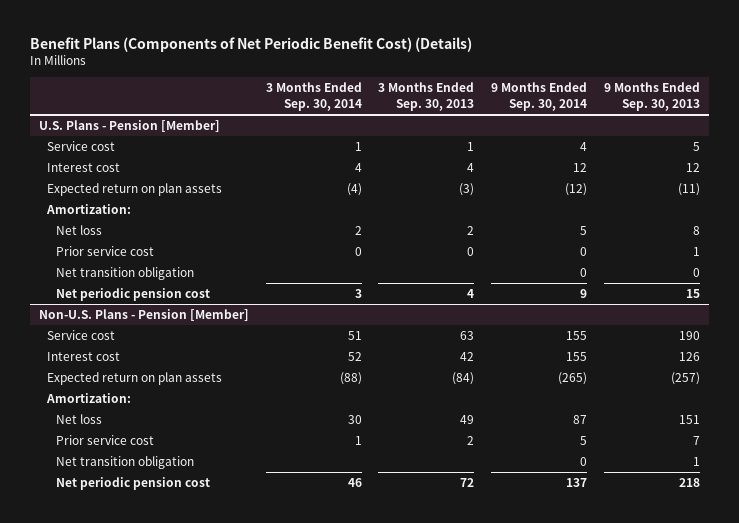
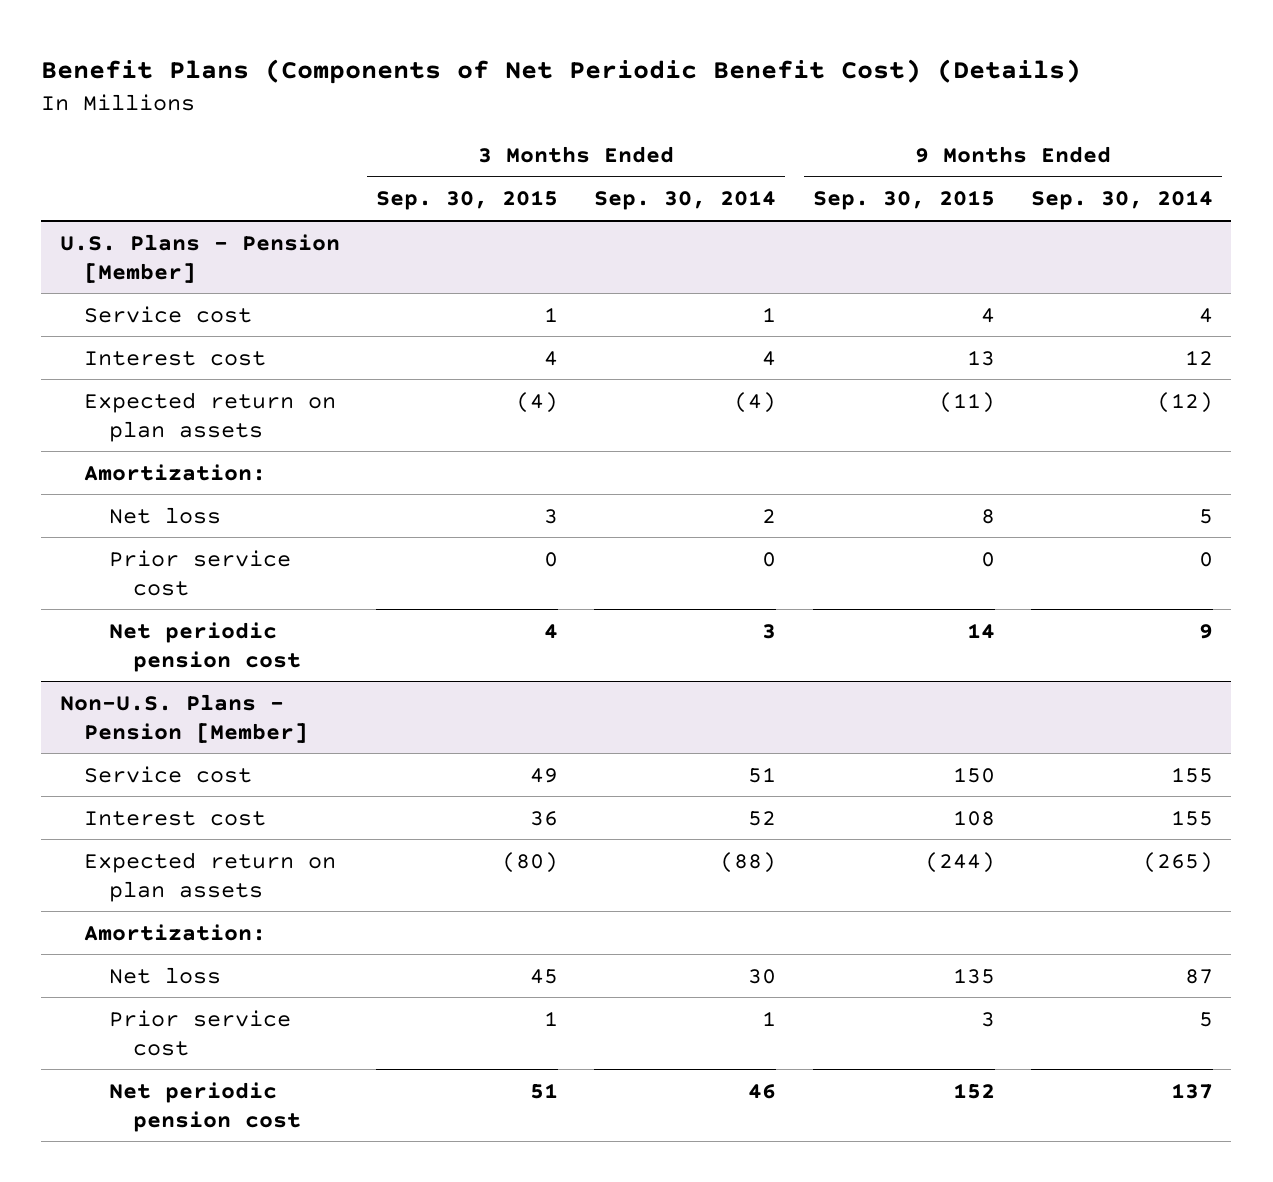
[378,82,475,111] 3 Months Ended Sep. 30, 2013 -> none
[604,82,701,111] 9 Months Ended Sep. 30, 2013 -> none
none -> [375,190,558,211] Sep. 30, 2015
none -> [812,190,995,211] Sep. 30, 2015
[55,267,194,281] Net transition obligation -> none
[55,456,194,470] Net transition obligation -> none

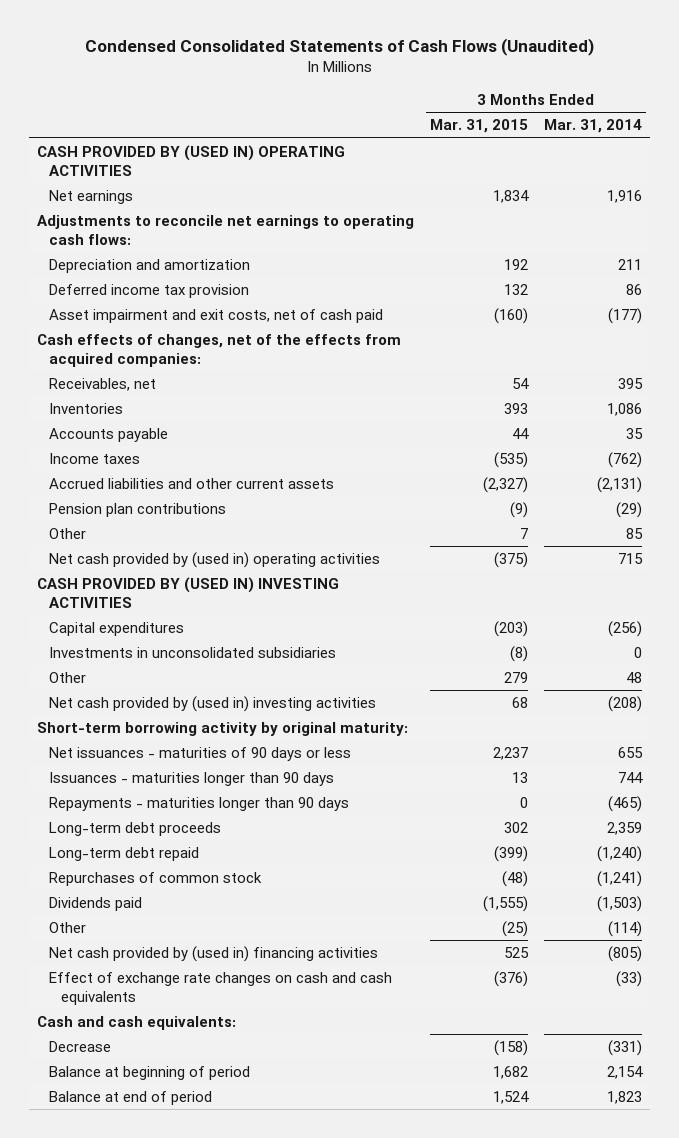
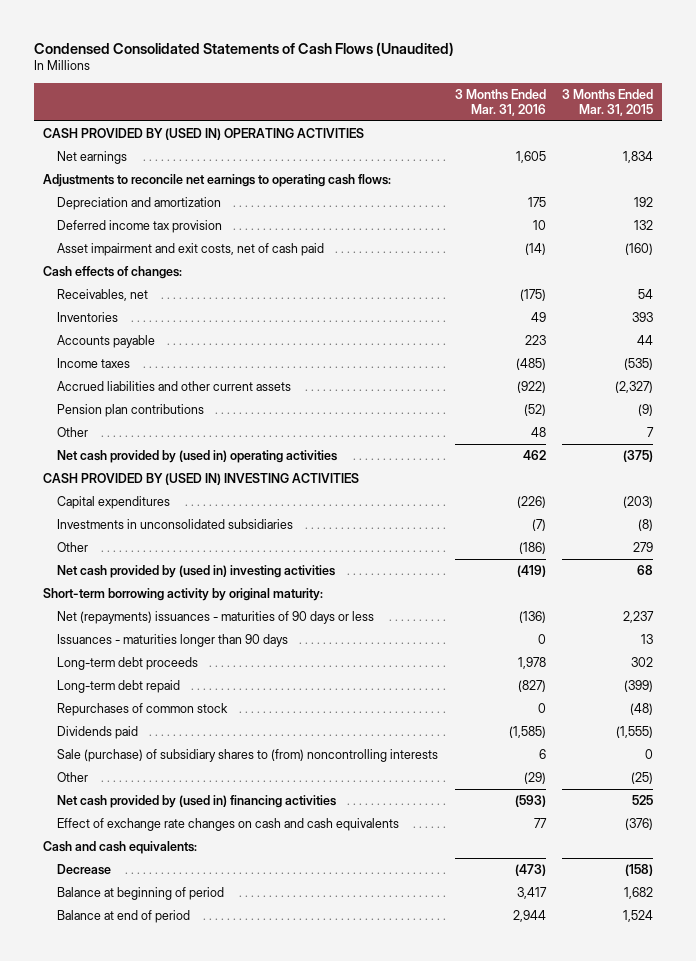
[544,119,643,134] Mar. 31, 2014 -> none
none -> [454,88,546,116] 3 Months Ended Mar. 31, 2016
[37,333,402,367] Cash effects of changes, net of the effects from acquired companies: -> [42,266,182,280] Cash effects of changes:
[49,746,352,761] Net issuances - maturities of 90 days or less -> [56,611,374,625] Net (repayments) issuances - maturities of 90 days or less
[49,796,350,811] Repayments - maturities longer than 90 days -> none
none -> [56,749,438,763] Sale (purchase) of subsidiary shares to (from) noncontrolling interests

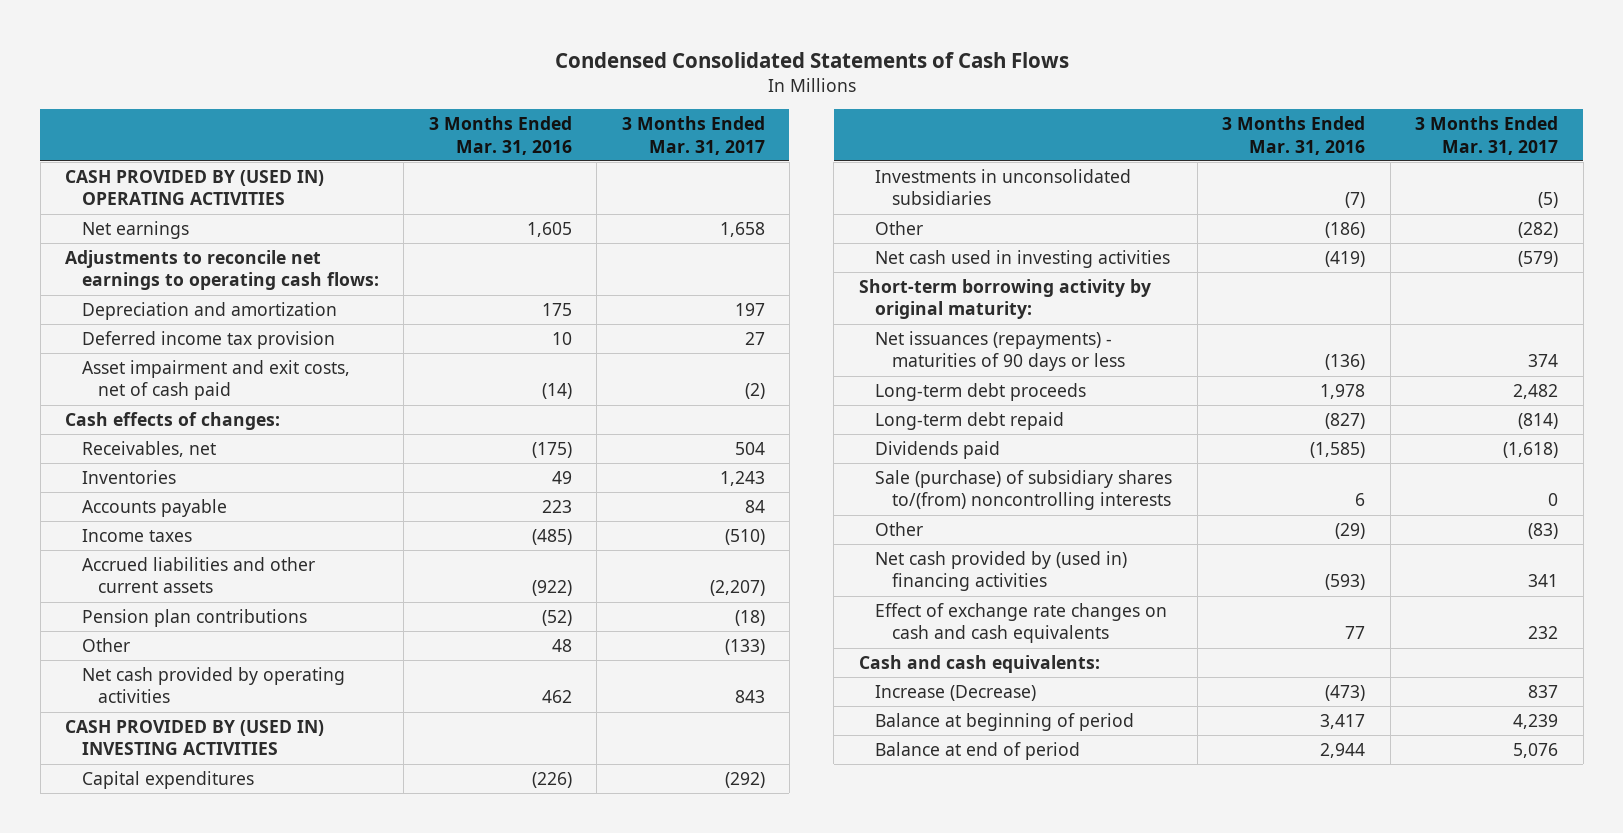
[34,41,455,56] Condensed Consolidated Statements of Cash Flows (Unaudited) -> [554,51,1069,68] Condensed Consolidated Statements of Cash Flows
[562,88,654,116] 3 Months Ended Mar. 31, 2015 -> none
none -> [621,116,765,155] 3 Months Ended Mar. 31, 2017
[56,450,337,464] Net cash provided by (used in) operating activities -> [81,666,345,704] Net cash provided by operating activities
[56,565,335,579] Net cash provided by (used in) investing activities -> [875,249,1171,268] Net cash used in investing activities
[56,634,288,648] Issuances - maturities longer than 90 days -> none
[56,611,374,625] Net (repayments) issuances - maturities of 90 days or less -> [875,330,1125,372] Net issuances (repayments) - maturities of 90 days or less
[56,703,228,717] Repurchases of common stock -> none
[56,749,438,763] Sale (purchase) of subsidiary shares to (from) noncontrolling interests -> [875,469,1173,511] Sale (purchase) of subsidiary shares to/(from) noncontrolling interests
[56,864,111,876] Decrease -> [875,684,1037,701] Increase (Decrease)

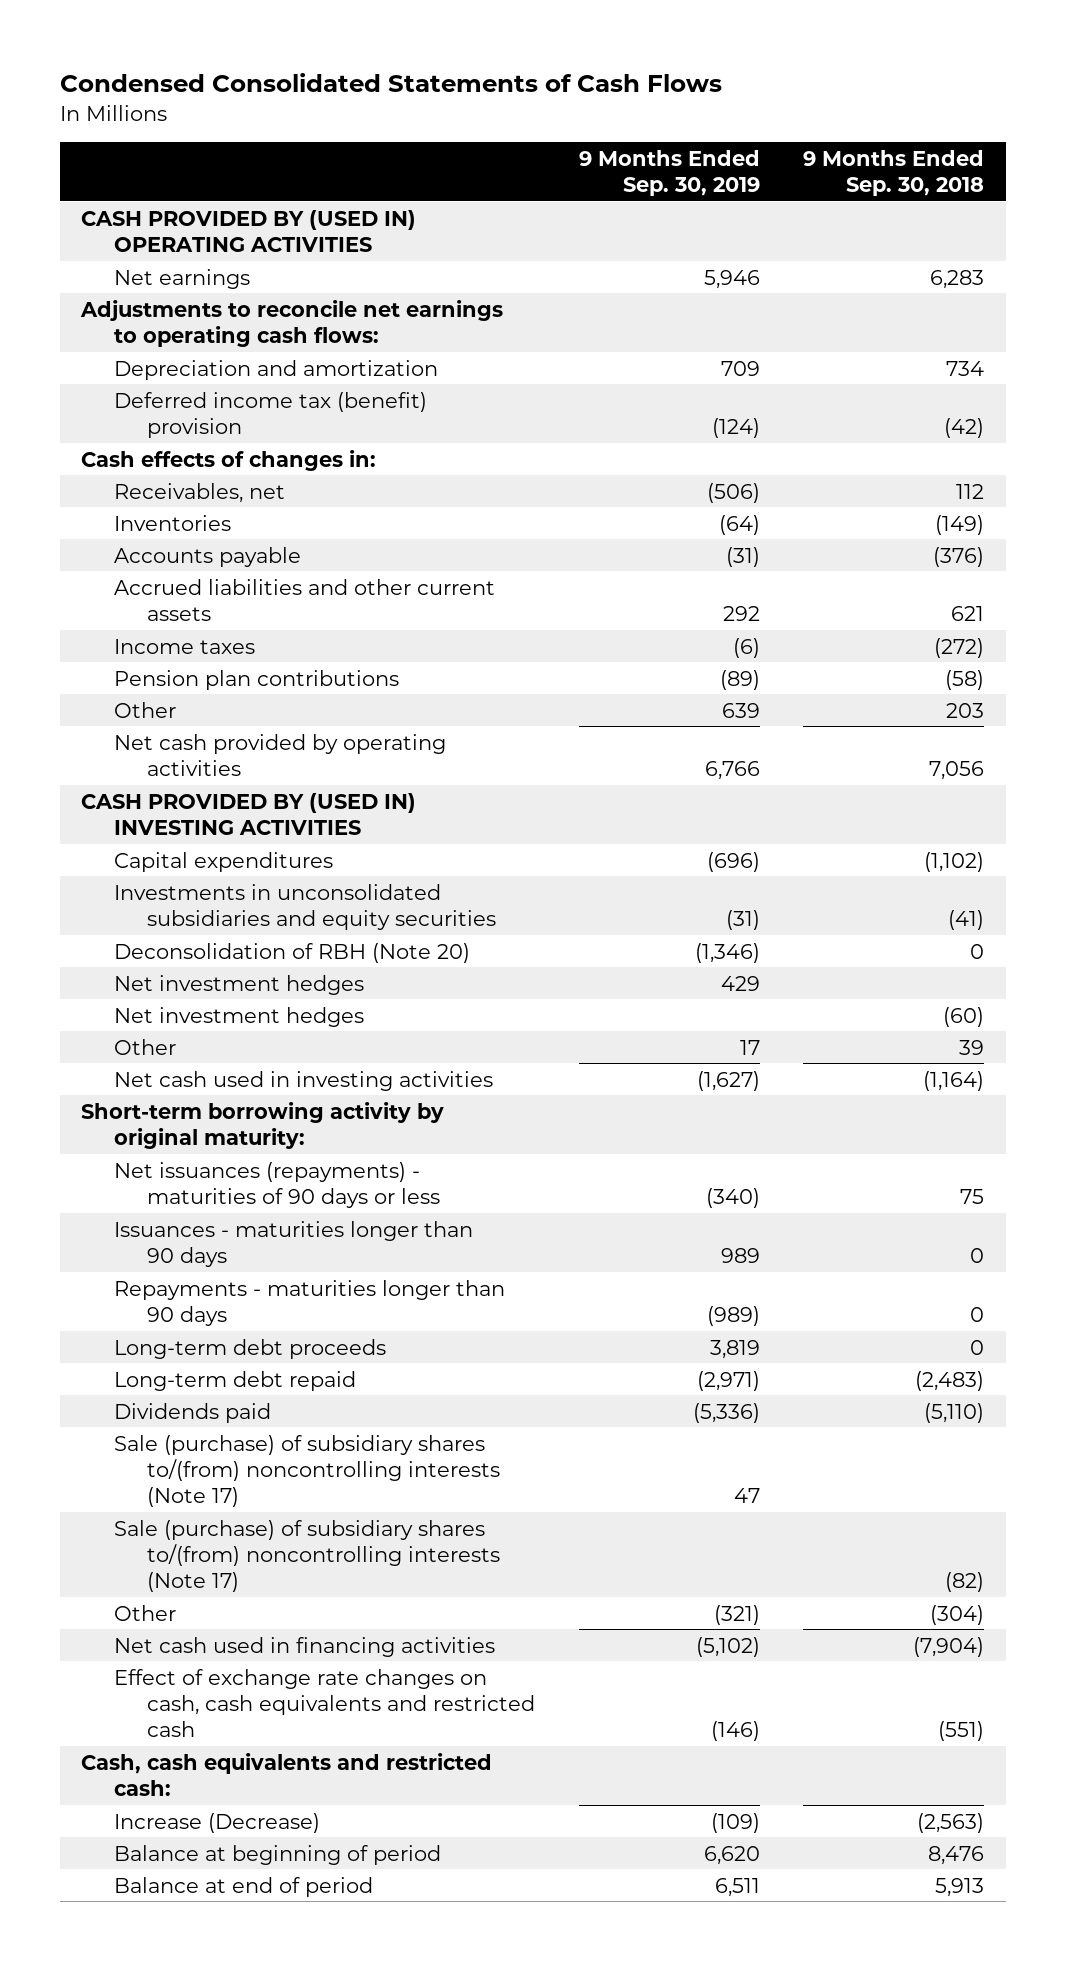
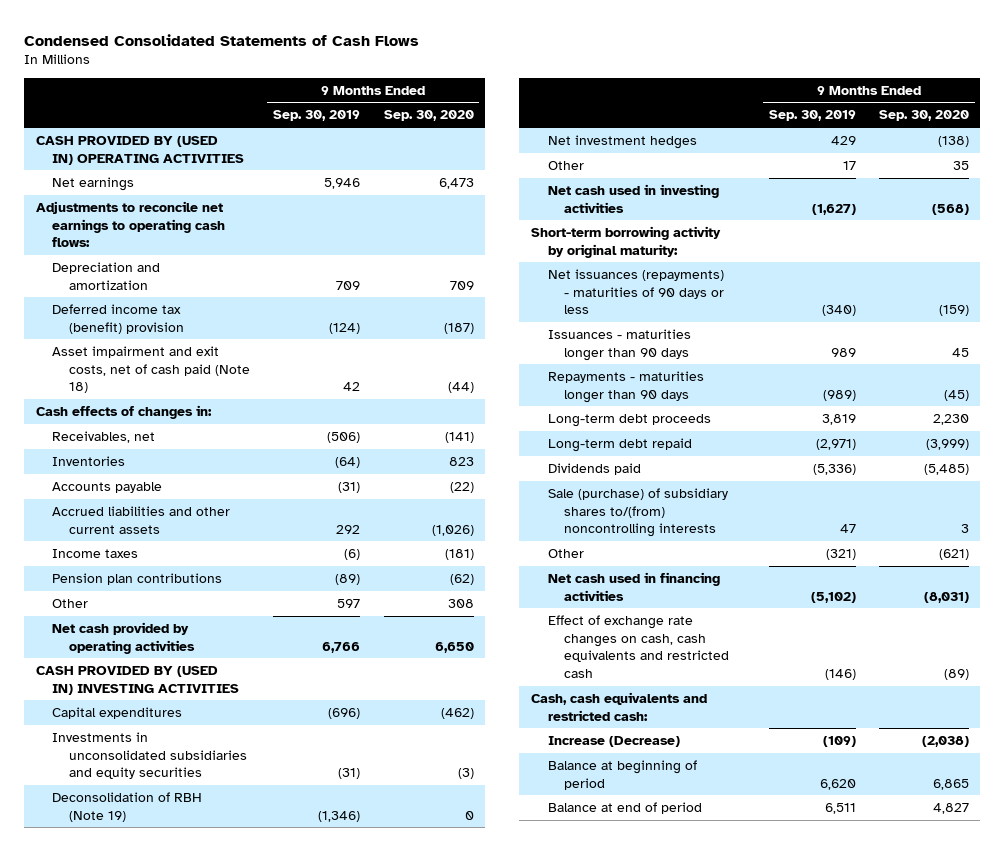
[803,149,985,196] 9 Months Ended Sep. 30, 2018 -> none
none -> [383,110,474,122] Sep. 30, 2020
none -> [52,346,251,394] Asset impairment and exit costs, net of cash paid (Note 18)
[721,702,760,718] 639 -> [337,599,361,609] 597
[114,942,471,963] Deconsolidation of RBH (Note 20) -> [52,792,203,822] Deconsolidation of RBH (Note 19)
[114,1006,365,1027] Net investment hedges -> none
[114,1519,500,1593] Sale (purchase) of subsidiary shares to/(from) noncontrolling interests (Note 17) -> none
[114,1434,500,1508] Sale (purchase) of subsidiary shares to/(from) noncontrolling interests (Note 17) -> [547,488,728,538] Sale (purchase) of subsidiary shares to/(from) noncontrolling interests

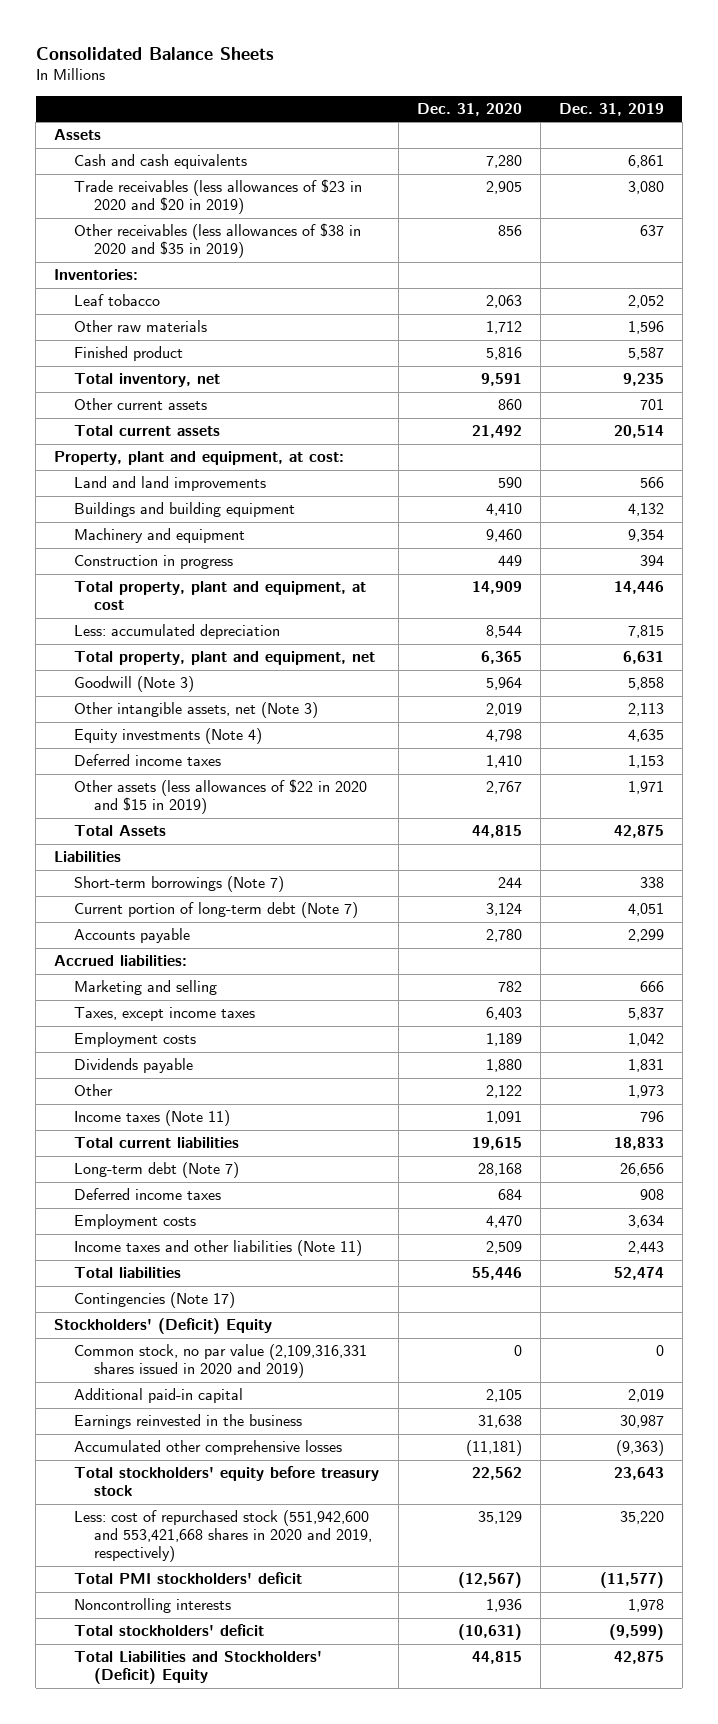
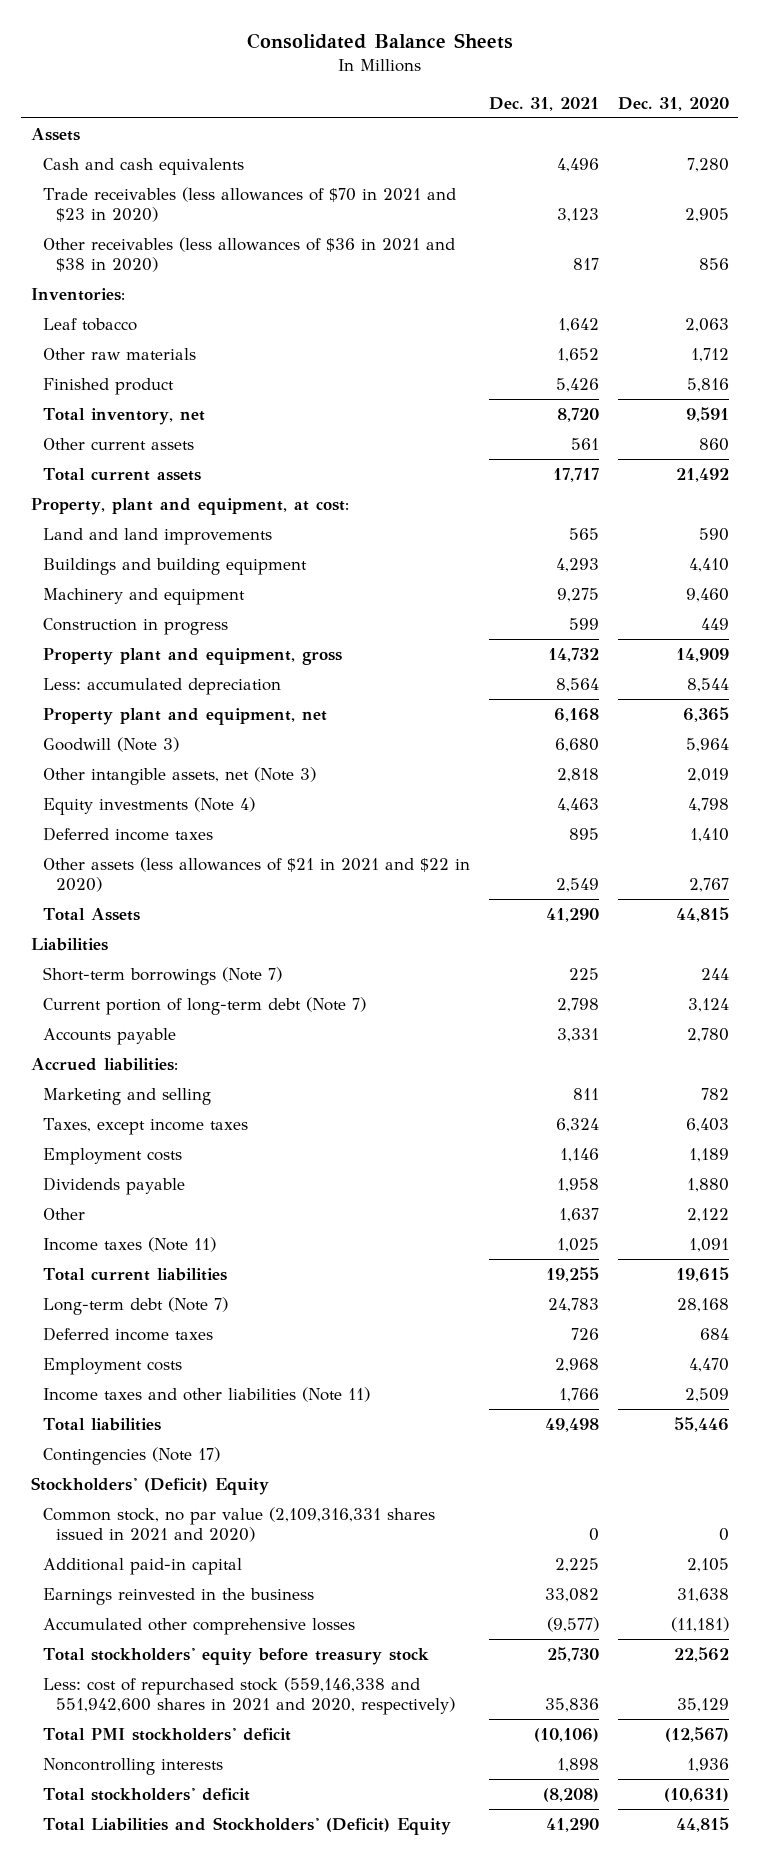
[558,102,664,116] Dec. 31, 2019 -> none
none -> [489,97,600,112] Dec. 31, 2021
[74,179,363,215] Trade receivables (less allowances of $23 in 2020 and $20 in 2019) -> [43,186,457,222] Trade receivables (less allowances of $70 in 2021 and $23 in 2020)
[74,223,362,259] Other receivables (less allowances of $38 in 2020 and $35 in 2019) -> [43,236,456,272] Other receivables (less allowances of $36 in 2021 and $38 in 2020)
[74,581,367,611] Total property, plant and equipment, at cost -> [43,647,343,665] Property plant and equipment, gross
[74,651,376,666] Total property, plant and equipment, net -> [43,707,328,725] Property plant and equipment, net
[74,779,368,815] Other assets (less allowances of $22 in 2020 and $15 in 2019) -> [43,856,471,892] Other assets (less allowances of $21 in 2021 and $22 in 2020)
[74,1344,368,1379] Common stock, no par value (2,109,316,331 shares issued in 2020 and 2019) -> [43,1506,436,1542] Common stock, no par value (2,109,316,331 shares issued in 2021 and 2020)
[74,1510,373,1563] Less: cost of repurchased stock (551,942,600 and 553,421,668 shares in 2020 and 2019, respectively) -> [43,1676,456,1715] Less: cost of repurchased stock (559,146,338 and 551,942,600 shares in 2021 and 2020, respectively)

